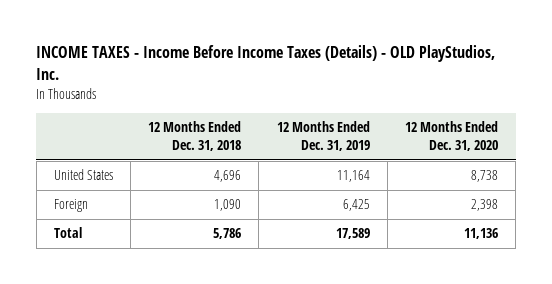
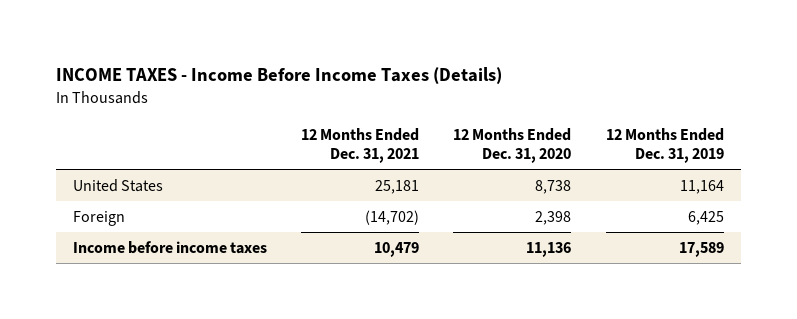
[36,44,496,80] INCOME TAXES - Income Before Income Taxes (Details) - OLD PlayStudios, Inc. -> [55,67,502,85] INCOME TAXES - Income Before Income Taxes (Details)
[148,121,242,152] 12 Months Ended Dec. 31, 2018 -> none
none -> [301,127,420,164] 12 Months Ended Dec. 31, 2021
[53,227,82,239] Total -> [72,240,267,254] Income before income taxes

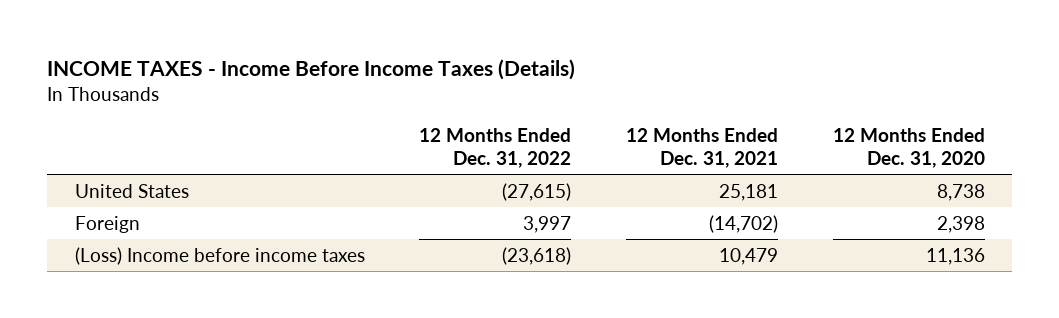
[605,127,724,164] 12 Months Ended Dec. 31, 2019 -> none
none -> [419,127,572,168] 12 Months Ended Dec. 31, 2022
[72,240,267,254] Income before income taxes -> [74,246,365,265] (Loss) Income before income taxes

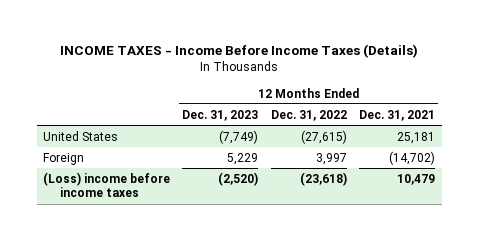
[832,127,985,168] 12 Months Ended Dec. 31, 2020 -> none
none -> [182,109,259,121] Dec. 31, 2023
[74,246,365,265] (Loss) Income before income taxes -> [42,171,170,198] (Loss) income before income taxes

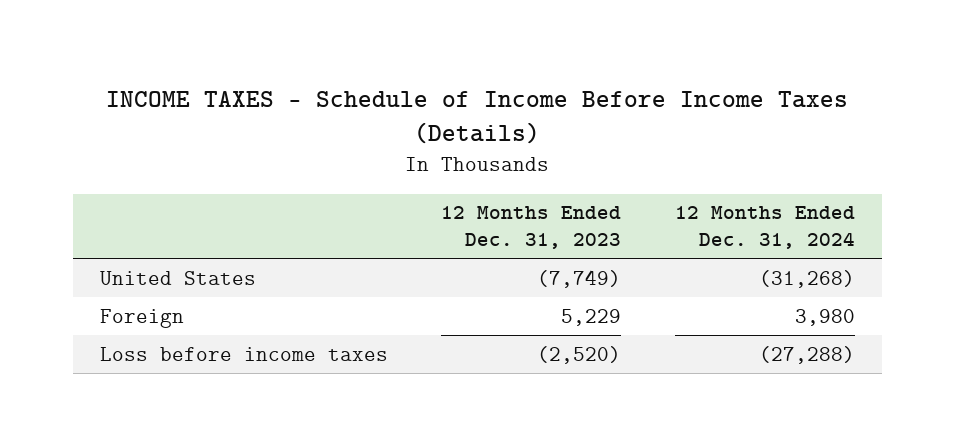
[60,43,419,58] INCOME TAXES - Income Before Income Taxes (Details) -> [106,91,849,145] INCOME TAXES - Schedule of Income Before Income Taxes (Details)
[270,109,347,121] Dec. 31, 2022 -> none
[359,109,436,121] Dec. 31, 2021 -> none
none -> [675,206,856,249] 12 Months Ended Dec. 31, 2024
[42,171,170,198] (Loss) income before income taxes -> [99,346,388,361] Loss before income taxes

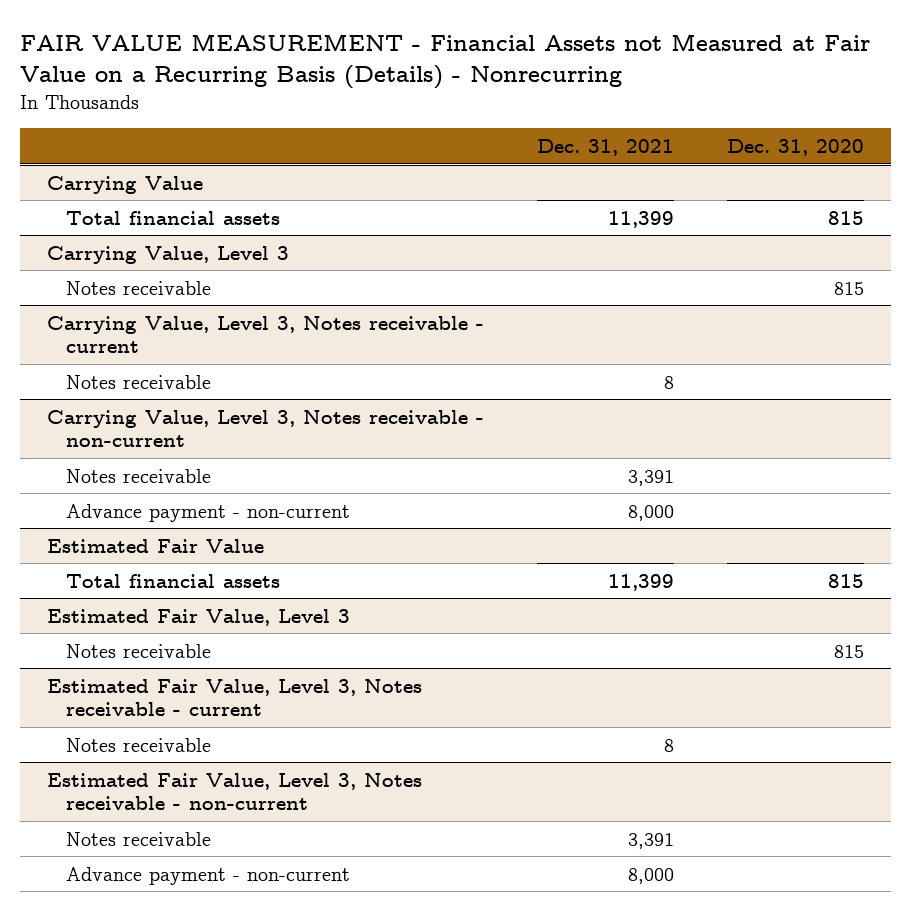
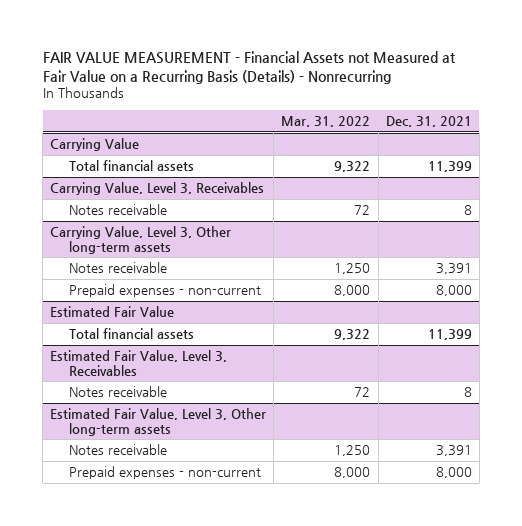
[726,138,864,156] Dec. 31, 2020 -> none
none -> [281,116,371,128] Mar. 31, 2022
[65,280,211,295] Notes receivable -> none
[46,315,484,353] Carrying Value, Level 3, Notes receivable - current -> none
[46,245,289,264] Carrying Value, Level 3 -> [50,182,265,196] Carrying Value, Level 3, Receivables
[46,409,484,447] Carrying Value, Level 3, Notes receivable - non-current -> none
none -> [50,226,232,254] Carrying Value, Level 3, Other long-term assets
[65,503,350,522] Advance payment - non-current -> none
none -> [69,284,262,298] Prepaid expenses - non-current
[65,643,211,658] Notes receivable -> none
[46,678,422,716] Estimated Fair Value, Level 3, Notes receivable - current -> none
[46,608,350,626] Estimated Fair Value, Level 3 -> [50,350,228,376] Estimated Fair Value, Level 3, Receivables
[46,772,422,810] Estimated Fair Value, Level 3, Notes receivable - non-current -> none
none -> [50,408,267,436] Estimated Fair Value, Level 3, Other long-term assets
[65,866,350,885] Advance payment - non-current -> none
none -> [69,466,262,480] Prepaid expenses - non-current

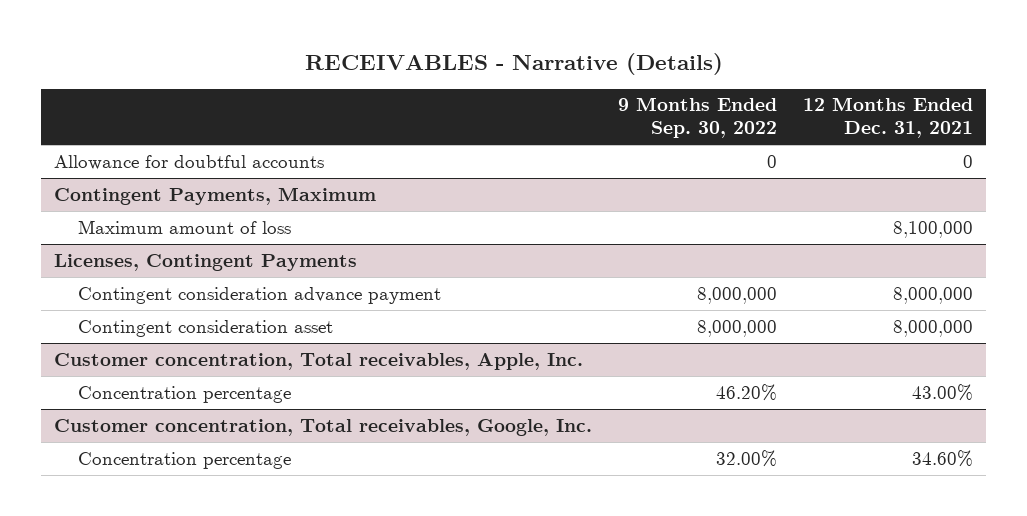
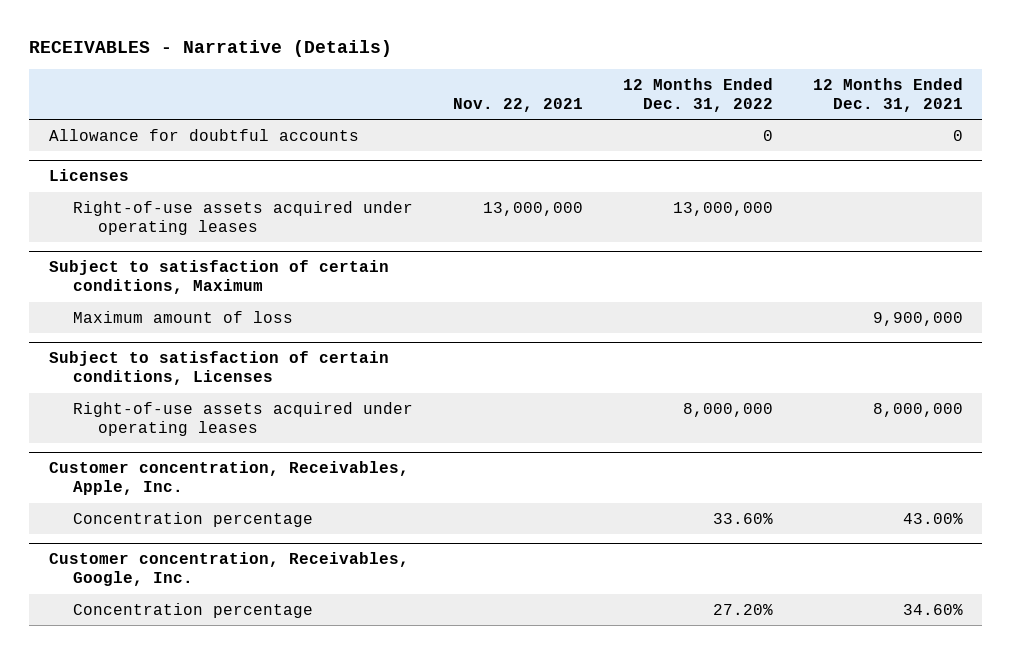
[618,97,778,139] 9 Months Ended Sep. 30, 2022 -> none
none -> [452,97,583,112] Nov. 22, 2021
none -> [622,77,773,112] 12 Months Ended Dec. 31, 2022
[53,186,376,205] Contingent Payments, Maximum -> none
[53,253,357,271] Licenses, Contingent Payments -> none
[77,286,441,304] Contingent consideration advance payment -> none
[77,319,333,337] Contingent consideration asset -> none
none -> [48,169,129,182] Licenses
none -> [73,200,414,235] Right-of-use assets acquired under operating leases
none -> [48,260,389,295] Subject to satisfaction of certain conditions, Maximum
[893,220,974,238] 8,100,000 -> [872,311,963,326] 9,900,000
none -> [48,351,389,386] Subject to satisfaction of certain conditions, Licenses
none -> [73,401,414,436] Right-of-use assets acquired under operating leases
[53,352,583,370] Customer concentration, Total receivables, Apple, Inc. -> [48,461,409,496] Customer concentration, Receivables, Apple, Inc.
[53,418,592,436] Customer concentration, Total receivables, Google, Inc. -> [48,552,409,587] Customer concentration, Receivables, Google, Inc.

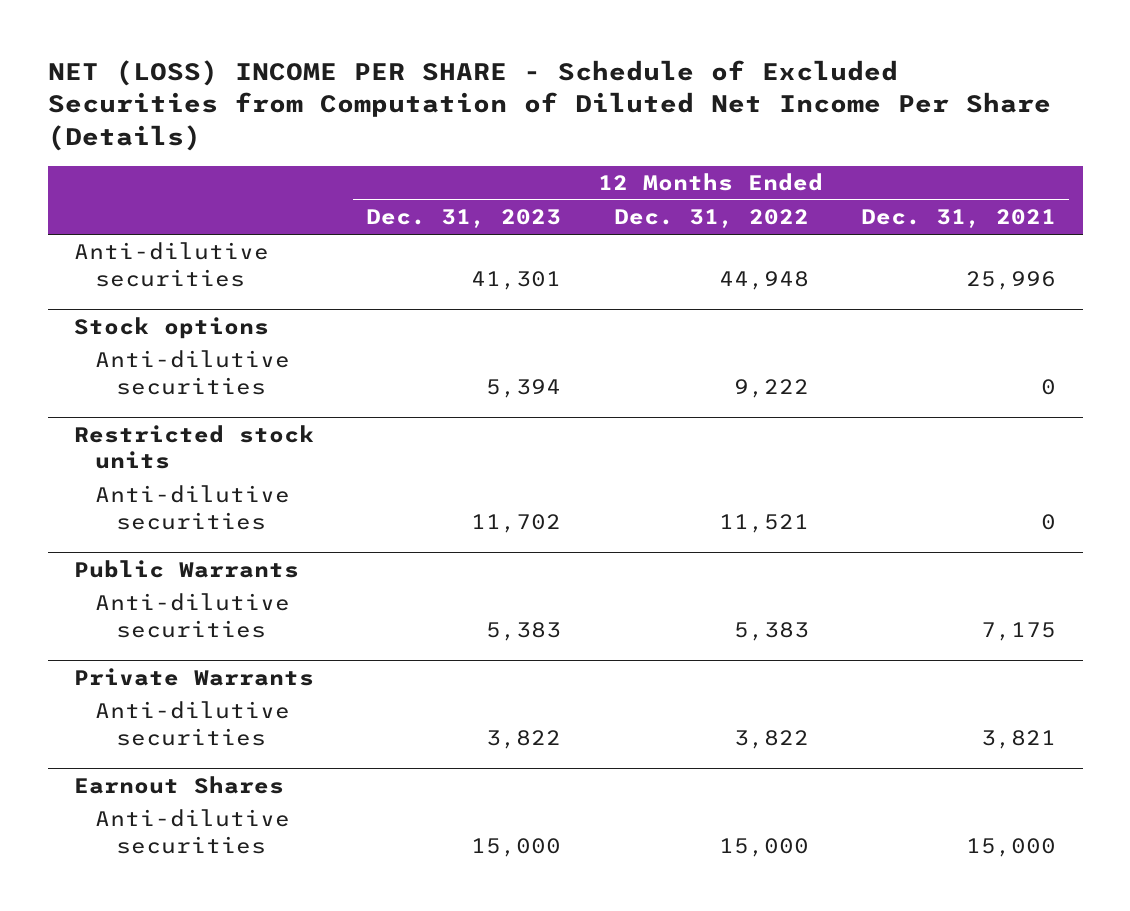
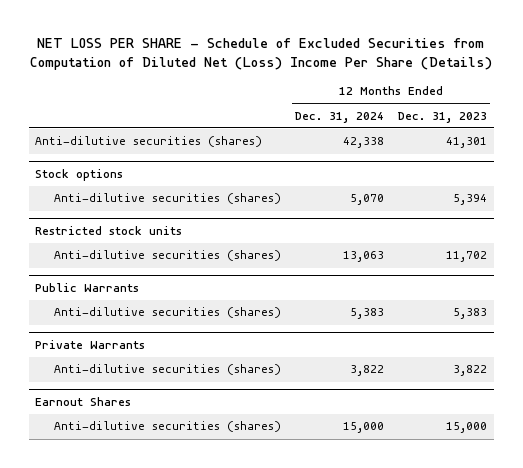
[47,60,1051,151] NET (LOSS) INCOME PER SHARE - Schedule of Excluded Securities from Computation of Diluted Net Income Per Share (Details) -> [30,37,493,70] NET LOSS PER SHARE - Schedule of Excluded Securities from Computation of Diluted Net (Loss) Income Per Share (Details)
[613,209,809,229] Dec. 31, 2022 -> none
[861,209,1057,229] Dec. 31, 2021 -> none
none -> [295,111,385,123] Dec. 31, 2024
[73,242,269,287] Anti-dilutive securities -> [35,136,263,148] Anti-dilutive securities (shares)
[94,350,290,395] Anti-dilutive securities -> [54,193,282,205] Anti-dilutive securities (shares)
[94,485,290,530] Anti-dilutive securities -> [54,250,282,262] Anti-dilutive securities (shares)
[94,593,290,638] Anti-dilutive securities -> [54,307,282,319] Anti-dilutive securities (shares)
[94,701,290,746] Anti-dilutive securities -> [54,364,282,376] Anti-dilutive securities (shares)
[94,809,290,854] Anti-dilutive securities -> [54,421,282,433] Anti-dilutive securities (shares)

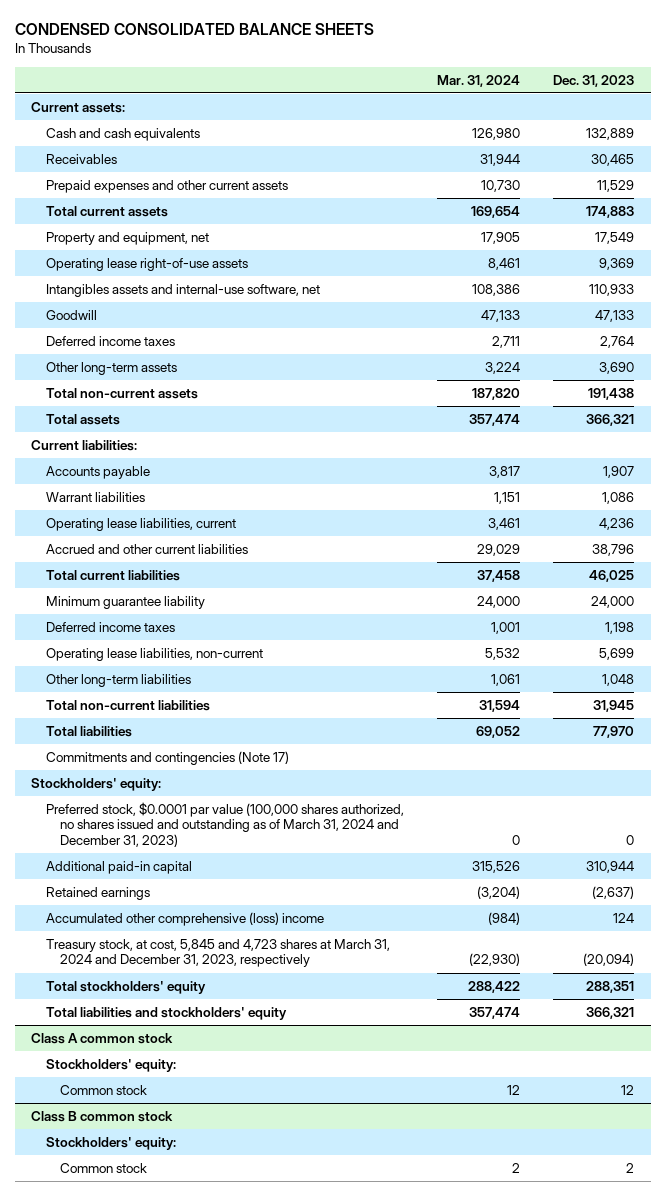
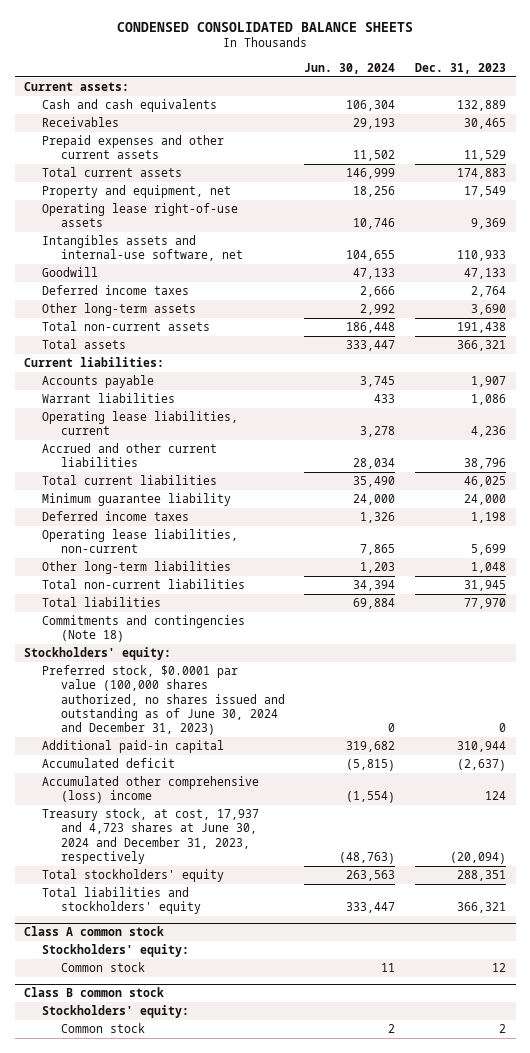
[436,74,520,87] Mar. 31, 2024 -> none
none -> [304,62,396,74] Jun. 30, 2024
[45,750,289,765] Commitments and contingencies (Note 17) -> [42,615,246,643] Commitments and contingencies (Note 18)
[45,801,404,848] Preferred stock, $0.0001 par value (100,000 shares authorized, no shares issued and outstanding as of March 31, 2024 and December 31, 2023) -> [42,665,285,736] Preferred stock, $0.0001 par value (100,000 shares authorized, no shares issued and outstanding as of June 30, 2024 and December 31, 2023)
[45,886,150,900] Retained earnings -> [42,758,176,769] Accumulated deficit
[45,938,390,968] Treasury stock, at cost, 5,845 and 4,723 shares at March 31, 2024 and December 31, 2023, respectively -> [42,808,260,864] Treasury stock, at cost, 17,937 and 4,723 shares at June 30, 2024 and December 31, 2023, respectively

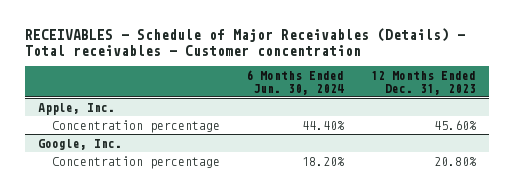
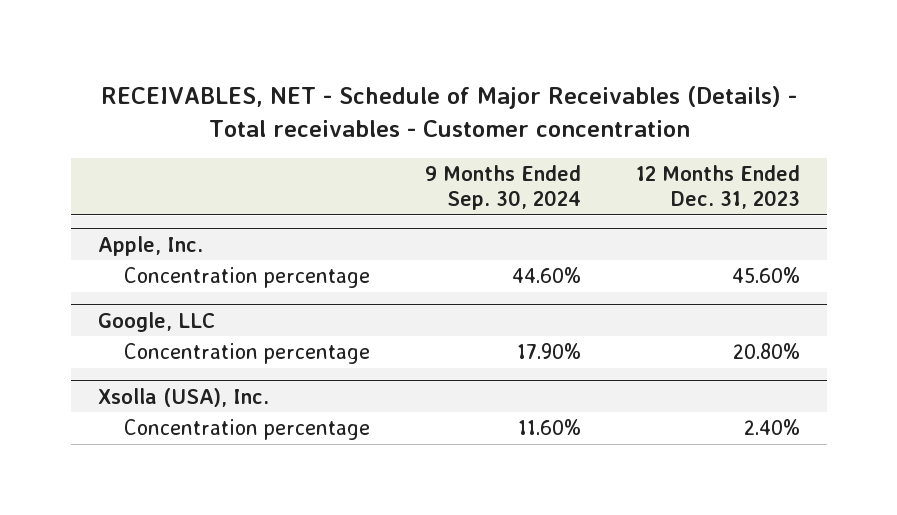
[24,28,465,57] RECEIVABLES - Schedule of Major Receivables (Details) - Total receivables - Customer concentration -> [100,85,797,137] RECEIVABLES, NET - Schedule of Major Receivables (Details) - Total receivables - Customer concentration
[246,69,345,95] 6 Months Ended Jun. 30, 2024 -> none
none -> [425,164,582,211] 9 Months Ended Sep. 30, 2024
[37,138,122,150] Google, Inc. -> [97,311,215,332] Google, LLC
none -> [97,387,269,407] Xsolla (USA), Inc.
none -> [124,419,371,441] Concentration percentage

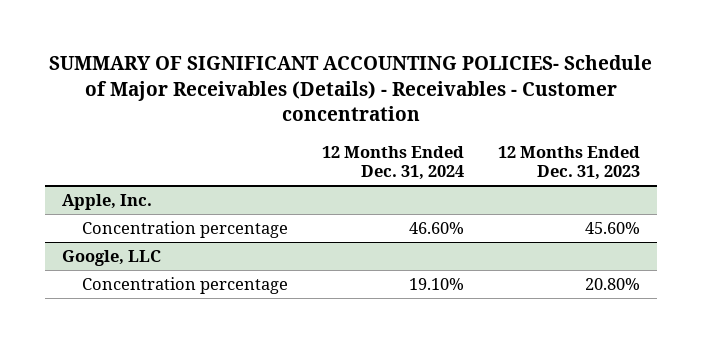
[100,85,797,137] RECEIVABLES, NET - Schedule of Major Receivables (Details) - Total receivables - Customer concentration -> [49,55,653,122] SUMMARY OF SIGNIFICANT ACCOUNTING POLICIES- Schedule of Major Receivables (Details) - Receivables - Customer concentration
[425,164,582,211] 9 Months Ended Sep. 30, 2024 -> none
none -> [321,145,464,180] 12 Months Ended Dec. 31, 2024
[97,387,269,407] Xsolla (USA), Inc. -> none
[124,419,371,441] Concentration percentage -> none

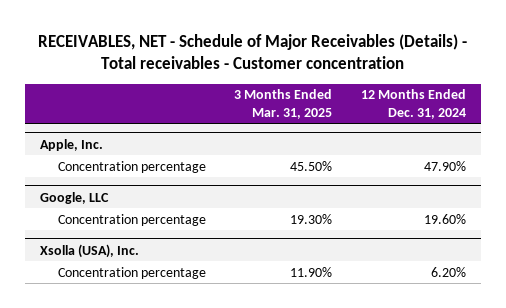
[49,55,653,122] SUMMARY OF SIGNIFICANT ACCOUNTING POLICIES- Schedule of Major Receivables (Details) - Receivables - Customer concentration -> [37,34,467,70] RECEIVABLES, NET - Schedule of Major Receivables (Details) - Total receivables - Customer concentration
[498,145,641,180] 12 Months Ended Dec. 31, 2023 -> none
none -> [234,89,333,119] 3 Months Ended Mar. 31, 2025
[408,222,464,235] 46.60% -> [424,160,467,171] 47.90%
[408,278,464,291] 19.10% -> [424,213,467,224] 19.60%
none -> [39,243,139,258] Xsolla (USA), Inc.
none -> [57,266,206,279] Concentration percentage

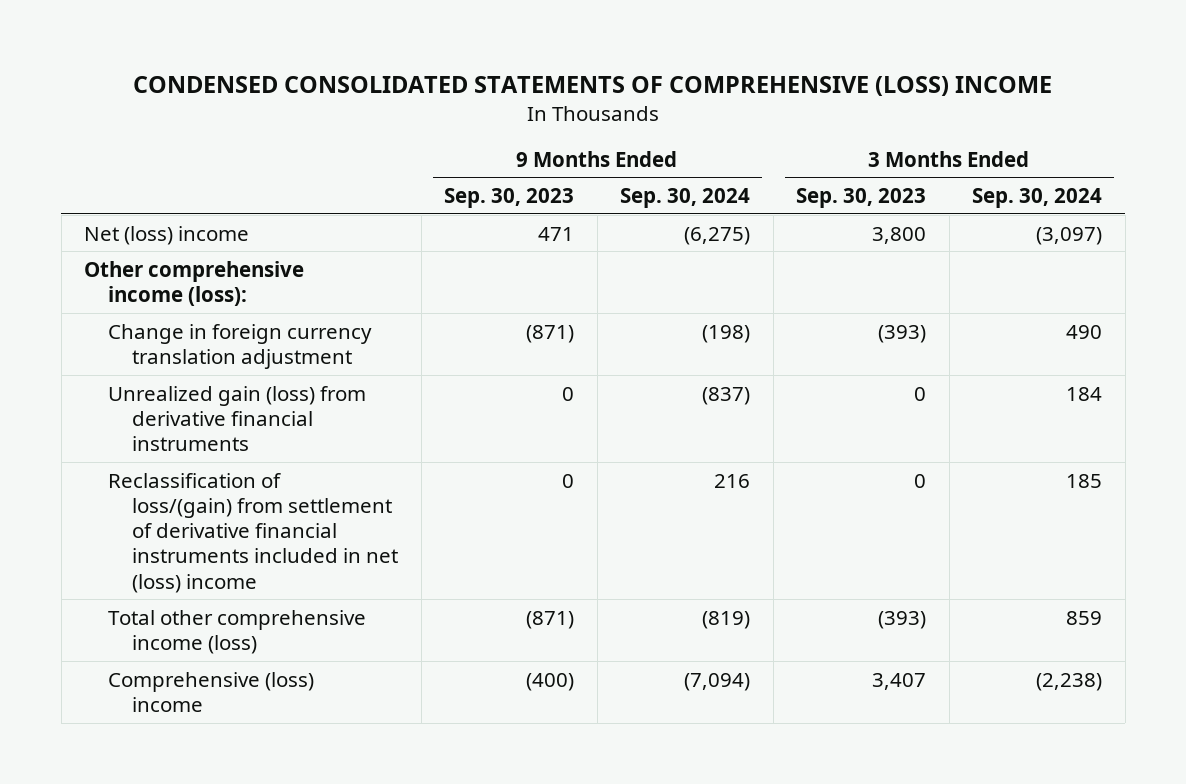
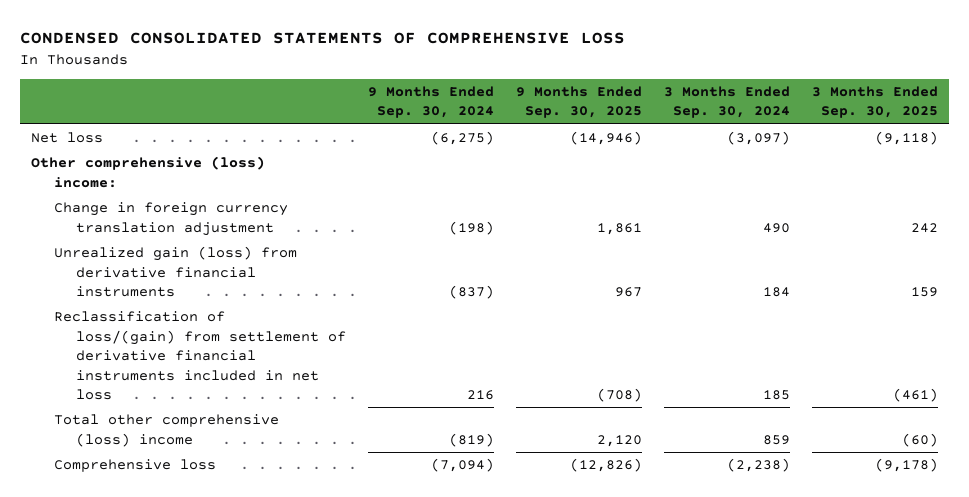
[133,76,1053,97] CONDENSED CONSOLIDATED STATEMENTS OF COMPREHENSIVE (LOSS) INCOME -> [20,32,626,45] CONDENSED CONSOLIDATED STATEMENTS OF COMPREHENSIVE LOSS
[444,188,575,209] Sep. 30, 2023 -> none
[796,188,927,209] Sep. 30, 2023 -> none
none -> [515,85,642,119] 9 Months Ended Sep. 30, 2025
none -> [811,85,938,119] 3 Months Ended Sep. 30, 2025
[84,225,250,245] Net (loss) income -> [31,132,104,144] Net loss
[84,260,305,306] Other comprehensive income (loss): -> [31,156,266,188] Other comprehensive (loss) income:
[108,472,399,593] Reclassification of loss/(gain) from settlement of derivative financial instruments included in net (loss) income -> [53,311,347,401] Reclassification of loss/(gain) from settlement of derivative financial instruments included in net loss
[108,609,367,654] Total other comprehensive income (loss) -> [53,414,279,447] Total other comprehensive (loss) income
[108,671,315,712] Comprehensive (loss) income -> [53,459,216,473] Comprehensive loss

